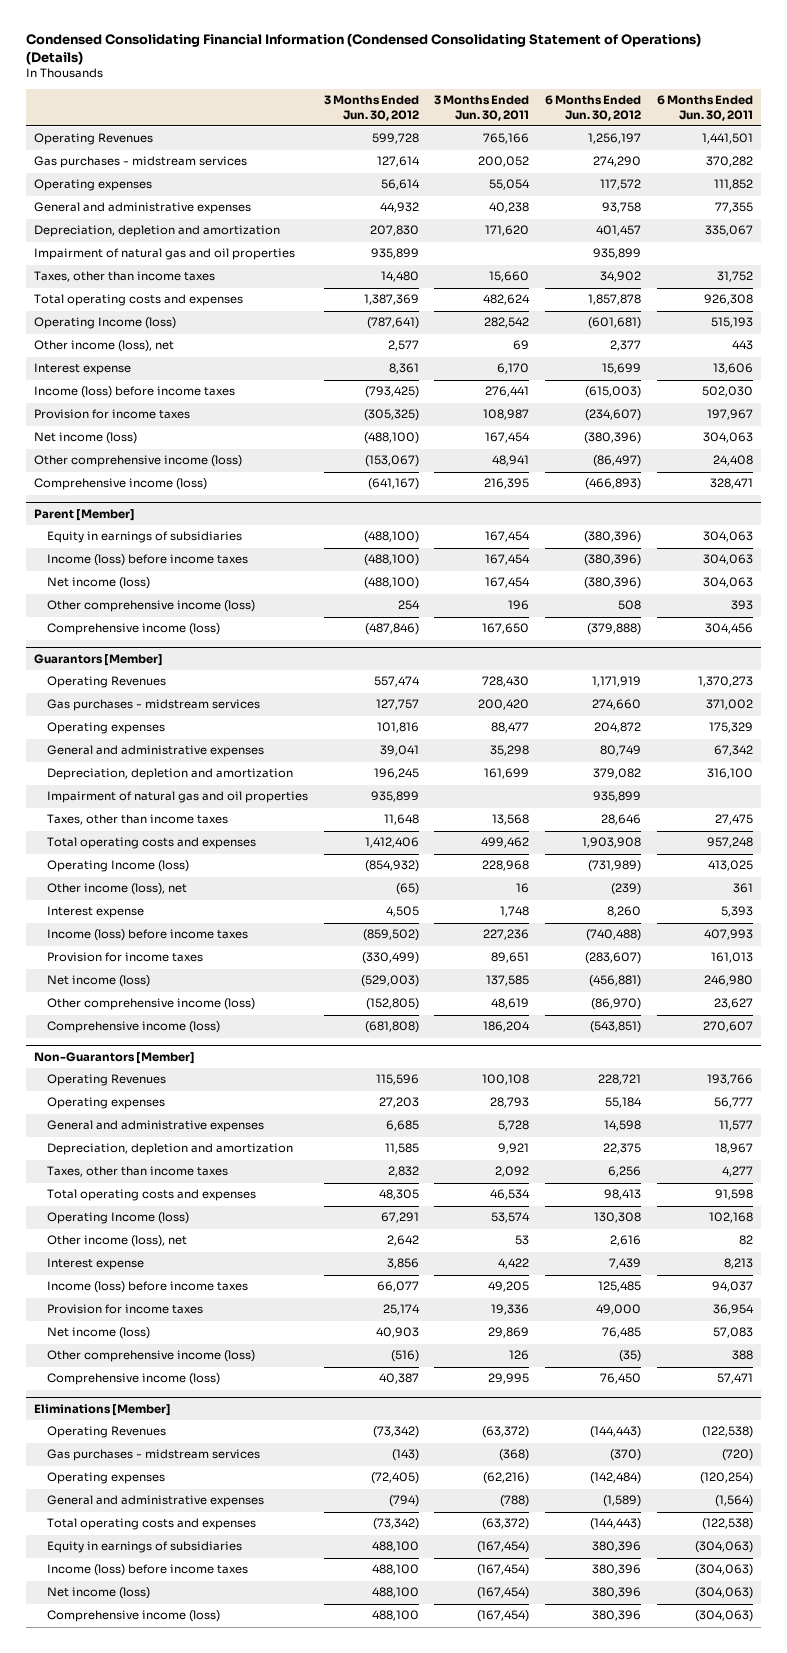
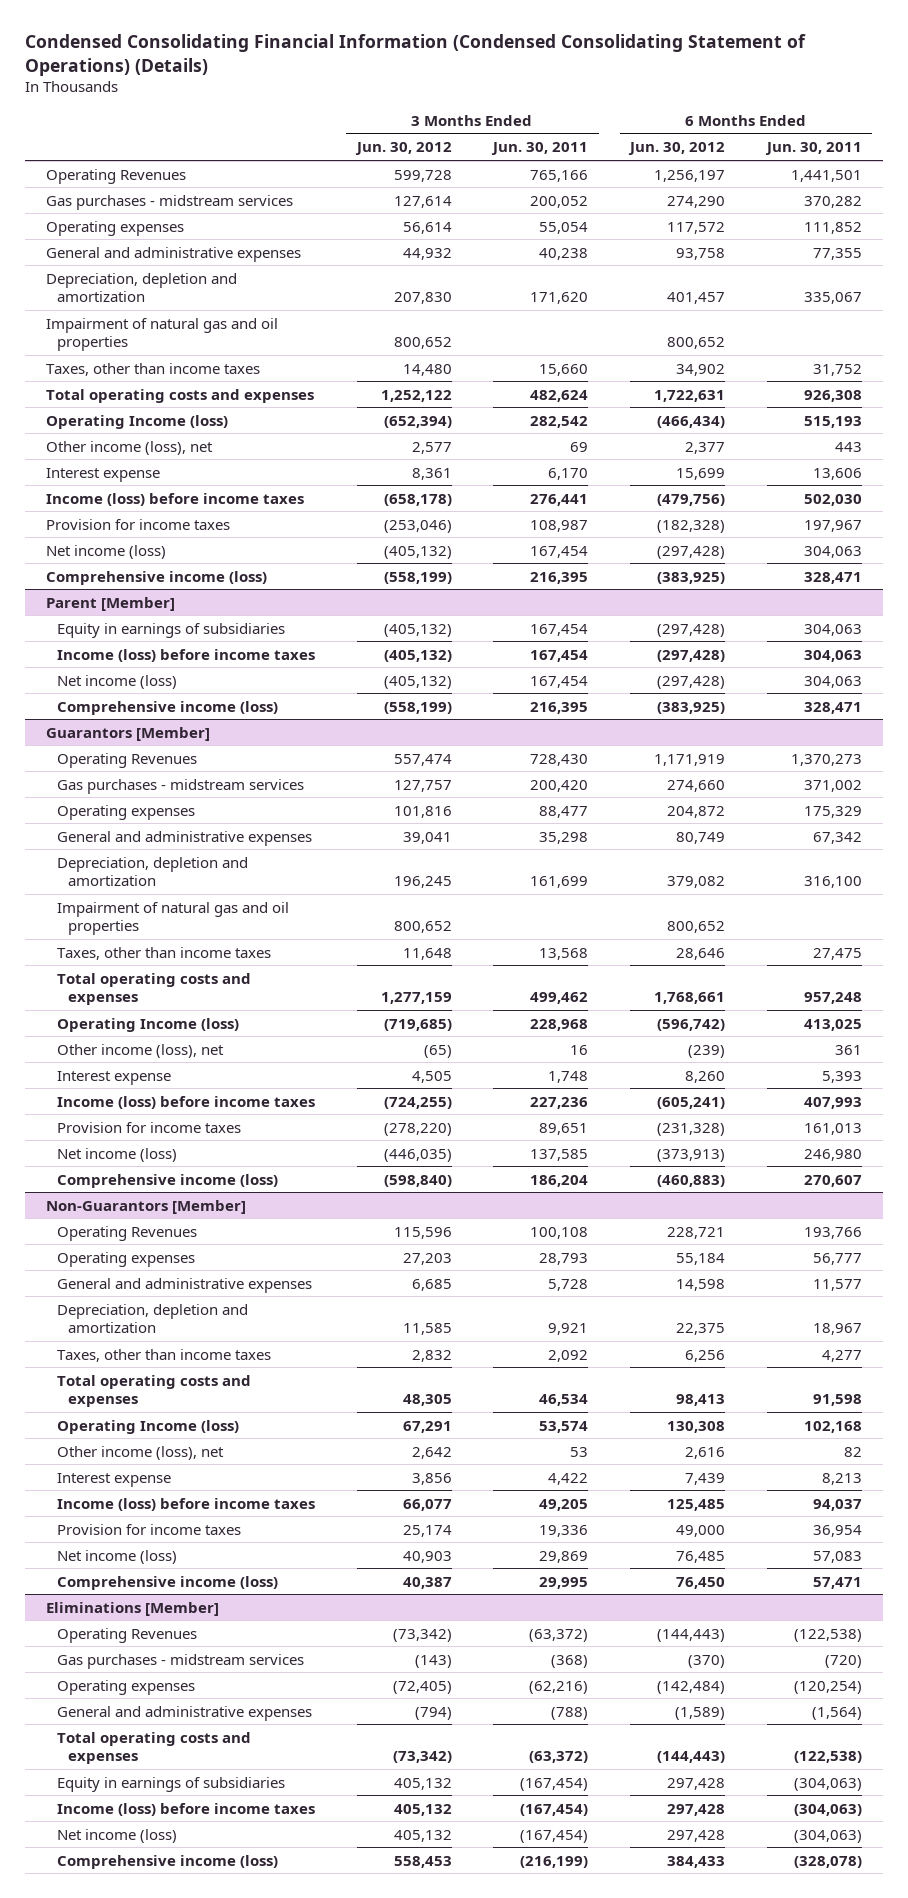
[370,248,419,260] 935,899 -> [393,336,452,349] 800,652
[593,248,642,260] 935,899 -> [667,336,726,349] 800,652
[363,294,419,306] 1,387,369 -> [380,389,452,402] 1,252,122
[588,294,642,306] 1,857,878 -> [654,389,726,402] 1,722,631
[366,317,419,330] (787,641) -> [383,415,452,428] (652,394)
[588,317,642,330] (601,681) -> [657,415,726,428] (466,434)
[34,455,243,468] Other comprehensive income (loss) -> none
[364,386,419,399] (793,425) -> [383,493,452,506] (658,178)
[585,386,642,399] (615,003) -> [657,493,726,506] (479,756)
[363,409,419,422] (305,325) -> [383,519,452,533] (253,046)
[585,409,642,422] (234,607) -> [657,519,726,533] (182,328)
[363,432,419,445] (488,100) -> [383,545,452,559] (405,132)
[584,432,642,445] (380,396) -> [657,545,726,559] (297,428)
[367,478,419,491] (641,167) -> [383,571,452,584] (558,199)
[585,478,642,491] (466,893) -> [657,571,726,584] (383,925)
[46,600,255,613] Other comprehensive income (loss) -> none
[363,531,419,544] (488,100) -> [383,623,452,637] (405,132)
[584,531,642,544] (380,396) -> [657,623,726,637] (297,428)
[363,554,419,567] (488,100) -> [383,649,452,662] (405,132)
[584,554,642,567] (380,396) -> [657,649,726,662] (297,428)
[363,577,419,590] (488,100) -> [383,675,452,689] (405,132)
[584,577,642,590] (380,396) -> [657,675,726,689] (297,428)
[364,623,419,636] (487,846) -> [383,701,452,714] (558,199)
[482,623,530,635] 167,650 -> [530,701,589,714] 216,395
[587,623,642,636] (379,888) -> [657,701,726,714] (383,925)
[705,623,754,635] 304,456 -> [803,701,862,714] 328,471
[370,791,419,803] 935,899 -> [393,920,452,933] 800,652
[593,791,642,803] 935,899 -> [667,920,726,933] 800,652
[364,837,419,849] 1,412,406 -> [380,991,452,1004] 1,277,159
[582,837,642,849] 1,903,908 -> [654,991,726,1004] 1,768,661
[364,860,419,873] (854,932) -> [383,1018,452,1031] (719,685)
[588,860,642,873] (731,989) -> [657,1018,726,1031] (596,742)
[46,998,255,1011] Other comprehensive income (loss) -> none
[362,929,419,942] (859,502) -> [383,1096,452,1109] (724,255)
[586,929,642,942] (740,488) -> [657,1096,726,1109] (605,241)
[361,952,419,965] (330,499) -> [383,1122,452,1136] (278,220)
[585,952,642,965] (283,607) -> [657,1122,726,1136] (231,328)
[360,975,419,988] (529,003) -> [383,1148,452,1162] (446,035)
[589,975,642,988] (456,881) -> [657,1148,726,1162] (373,913)
[364,1021,419,1034] (681,808) -> [383,1174,452,1187] (598,840)
[590,1021,642,1034] (543,851) -> [657,1174,726,1187] (460,883)
[46,1350,255,1363] Other comprehensive income (loss) -> none
[371,1541,419,1553] 488,100 -> [393,1777,452,1790] 405,132
[592,1541,642,1553] 380,396 -> [667,1777,726,1790] 297,428
[371,1564,419,1576] 488,100 -> [393,1803,452,1816] 405,132
[592,1564,642,1576] 380,396 -> [667,1803,726,1816] 297,428
[371,1587,419,1599] 488,100 -> [393,1829,452,1842] 405,132
[592,1587,642,1599] 380,396 -> [667,1829,726,1842] 297,428
[371,1610,419,1622] 488,100 -> [393,1855,452,1868] 558,453
[477,1610,530,1623] (167,454) -> [520,1855,589,1868] (216,199)
[592,1610,642,1622] 380,396 -> [667,1855,726,1868] 384,433
[695,1610,754,1623] (304,063) -> [793,1855,862,1868] (328,078)

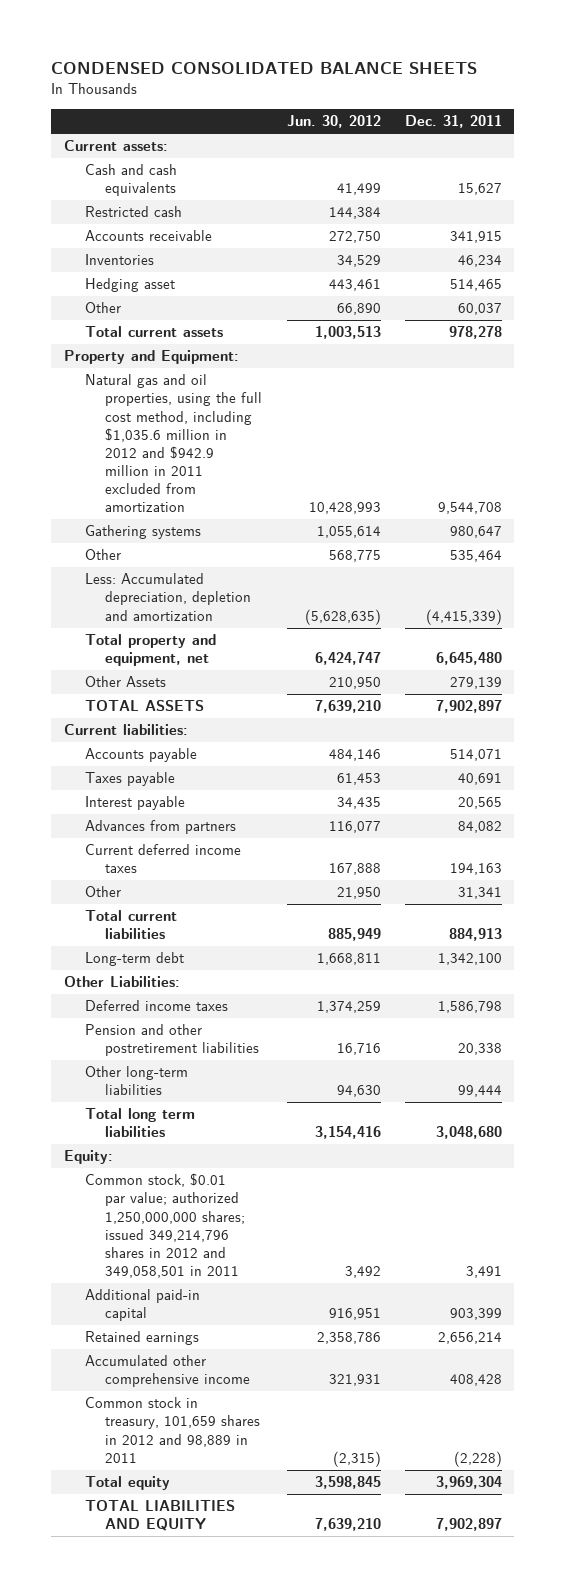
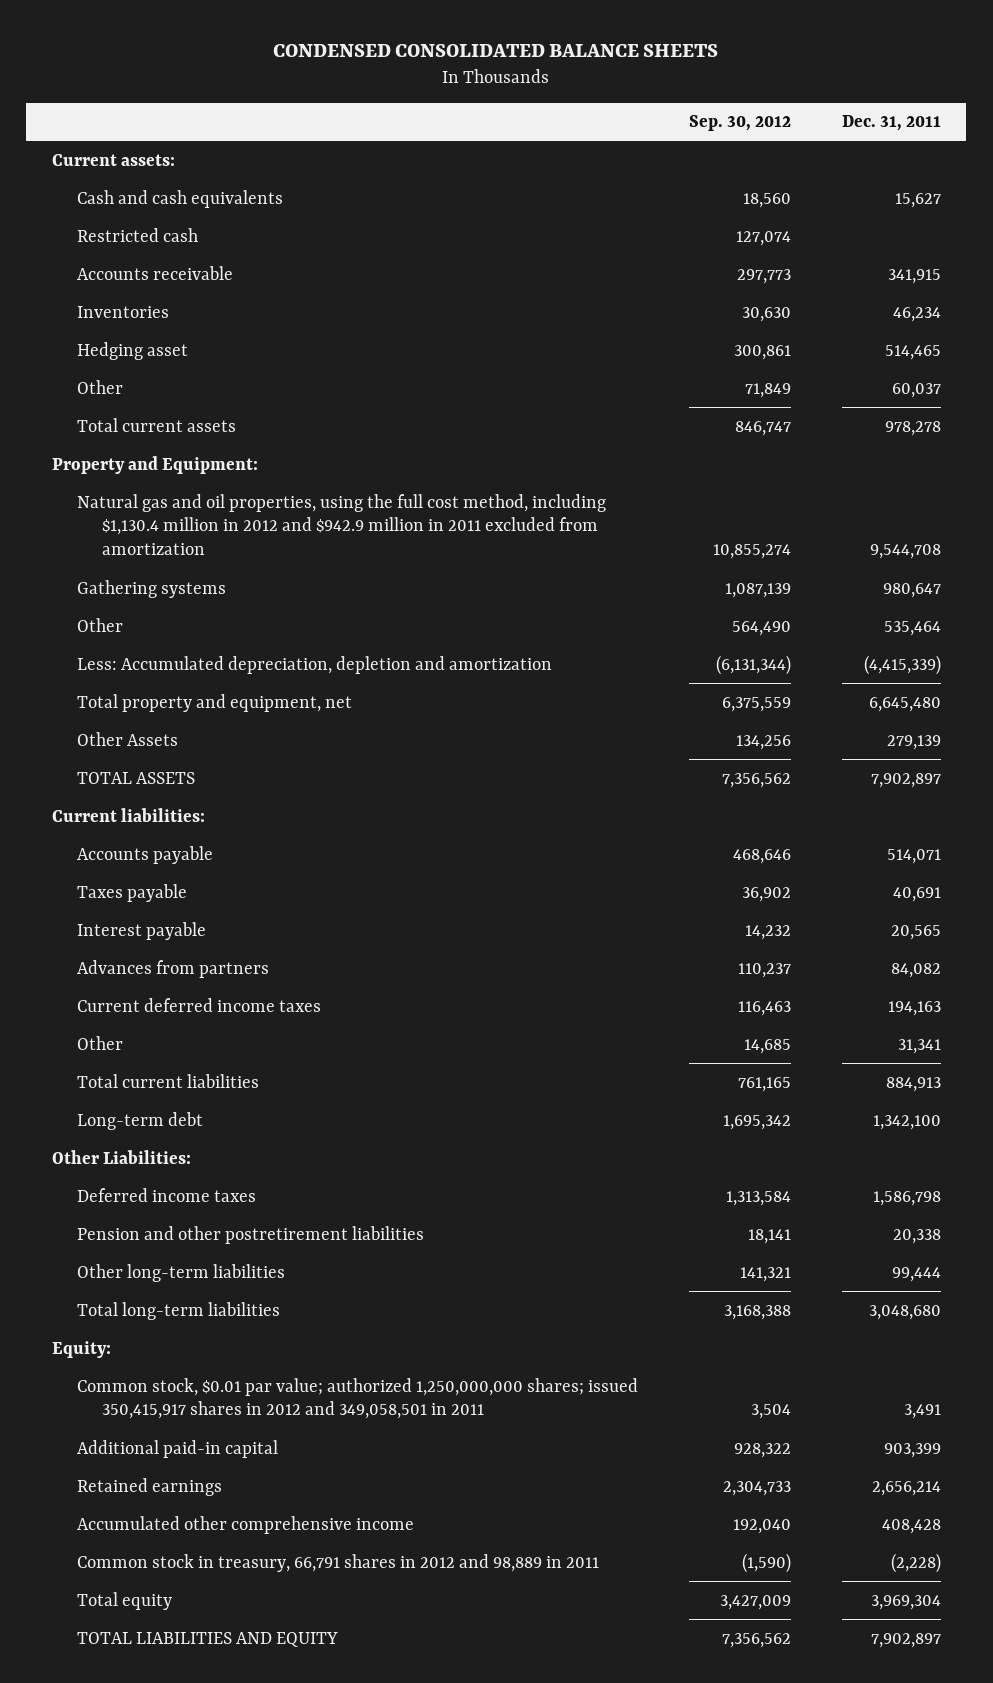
[286,115,381,129] Jun. 30, 2012 -> none
none -> [688,115,791,132] Sep. 30, 2012
[84,374,263,513] Natural gas and oil properties, using the full cost method, including $1,035.6 million in 2012 and $942.9 million in 2011 excluded from amortization -> [76,493,606,556] Natural gas and oil properties, using the full cost method, including $1,130.4 million in 2012 and $942.9 million in 2011 excluded from amortization
[84,1108,195,1138] Total long term liabilities -> [76,1301,280,1320] Total long-term liabilities
[84,1173,246,1278] Common stock, $0.01 par value; authorized 1,250,000,000 shares; issued 349,214,796 shares in 2012 and 349,058,501 in 2011 -> [76,1377,638,1420] Common stock, $0.01 par value; authorized 1,250,000,000 shares; issued 350,415,917 shares in 2012 and 349,058,501 in 2011
[84,1397,261,1463] Common stock in treasury, 101,659 shares in 2012 and 98,889 in 2011 -> [76,1553,599,1572] Common stock in treasury, 66,791 shares in 2012 and 98,889 in 2011

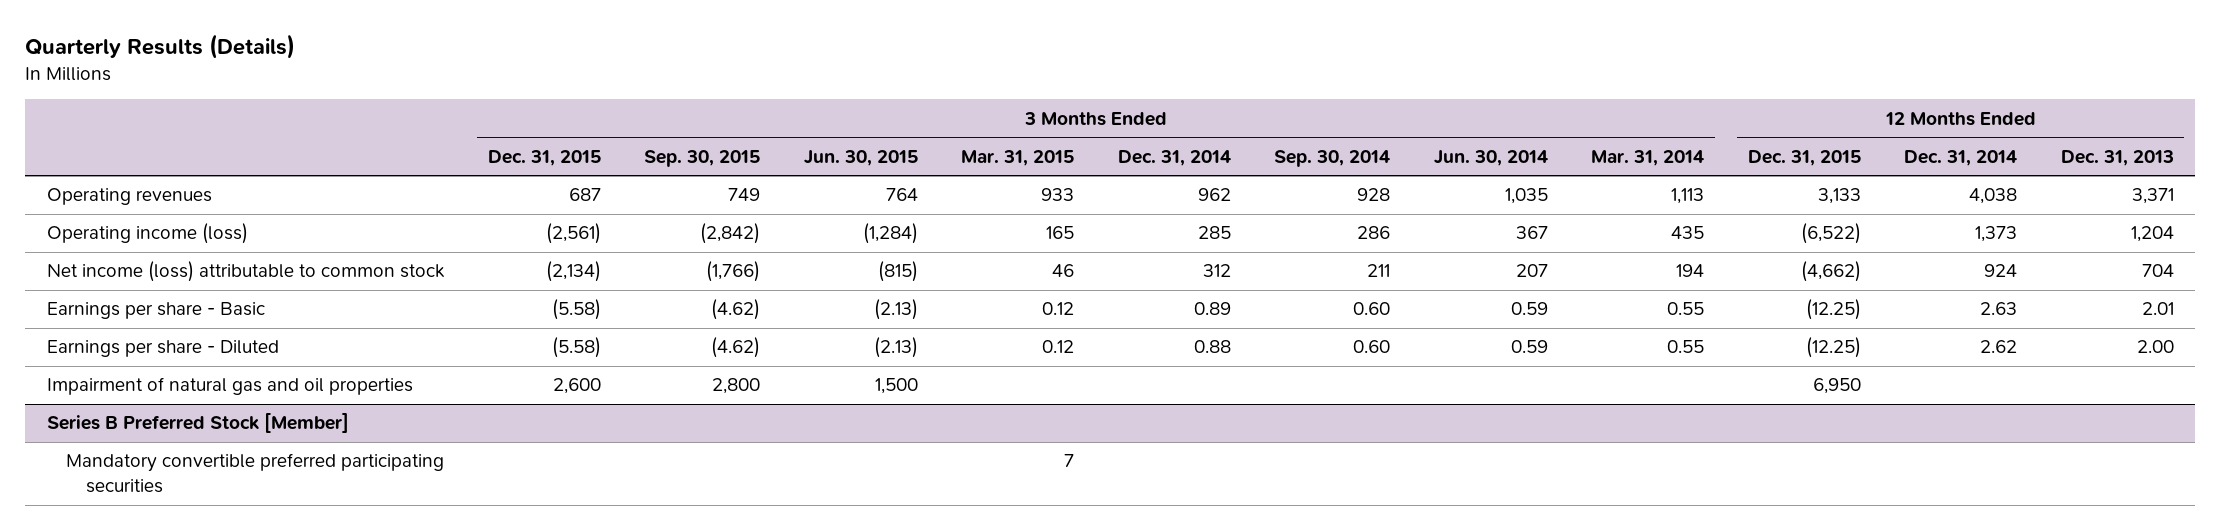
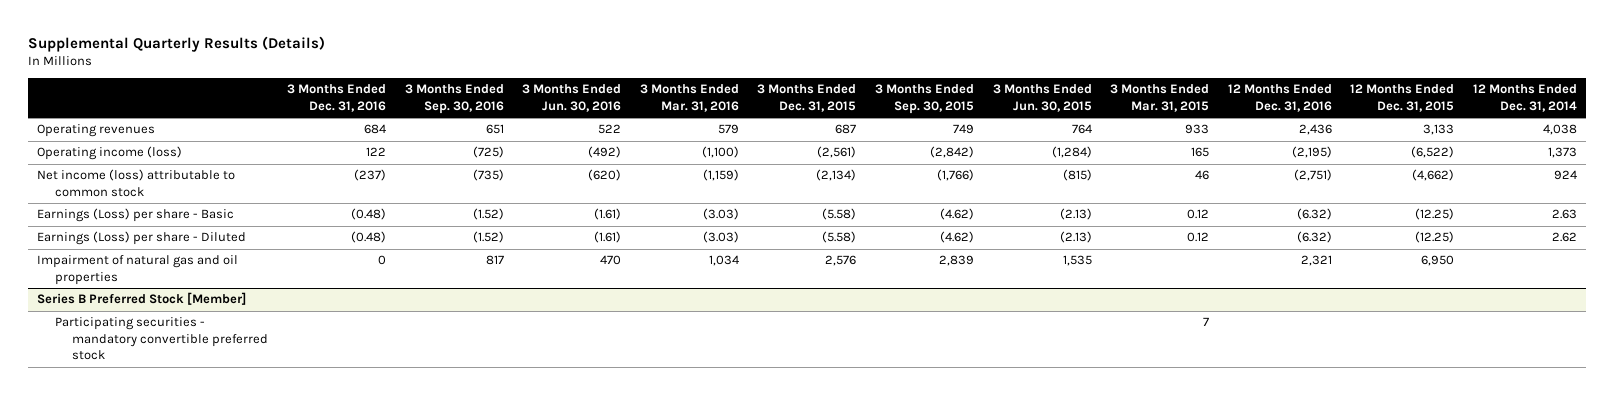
[24,34,295,60] Quarterly Results (Details) -> [27,35,325,52] Supplemental Quarterly Results (Details)
[1117,149,1231,166] Dec. 31, 2014 -> none
[1274,149,1391,167] Sep. 30, 2014 -> none
[1433,149,1548,166] Jun. 30, 2014 -> none
[1591,149,1705,166] Mar. 31, 2014 -> none
[2060,149,2174,166] Dec. 31, 2013 -> none
none -> [287,84,387,112] 3 Months Ended Dec. 31, 2016
none -> [404,84,504,114] 3 Months Ended Sep. 30, 2016
none -> [522,84,622,112] 3 Months Ended Jun. 30, 2016
none -> [639,84,739,112] 3 Months Ended Mar. 31, 2016
none -> [1227,84,1332,112] 12 Months Ended Dec. 31, 2016
[46,302,265,320] Earnings per share - Basic -> [36,208,234,223] Earnings (Loss) per share - Basic
[46,340,279,358] Earnings per share - Diluted -> [36,231,246,246] Earnings (Loss) per share - Diluted
[552,378,601,395] 2,600 -> [825,255,857,267] 2,576
[712,378,761,395] 2,800 -> [938,255,974,267] 2,839
[874,378,918,395] 1,500 -> [1062,255,1092,267] 1,535
[66,453,445,494] Mandatory convertible preferred participating securities -> [54,317,269,361] Participating securities - mandatory convertible preferred stock

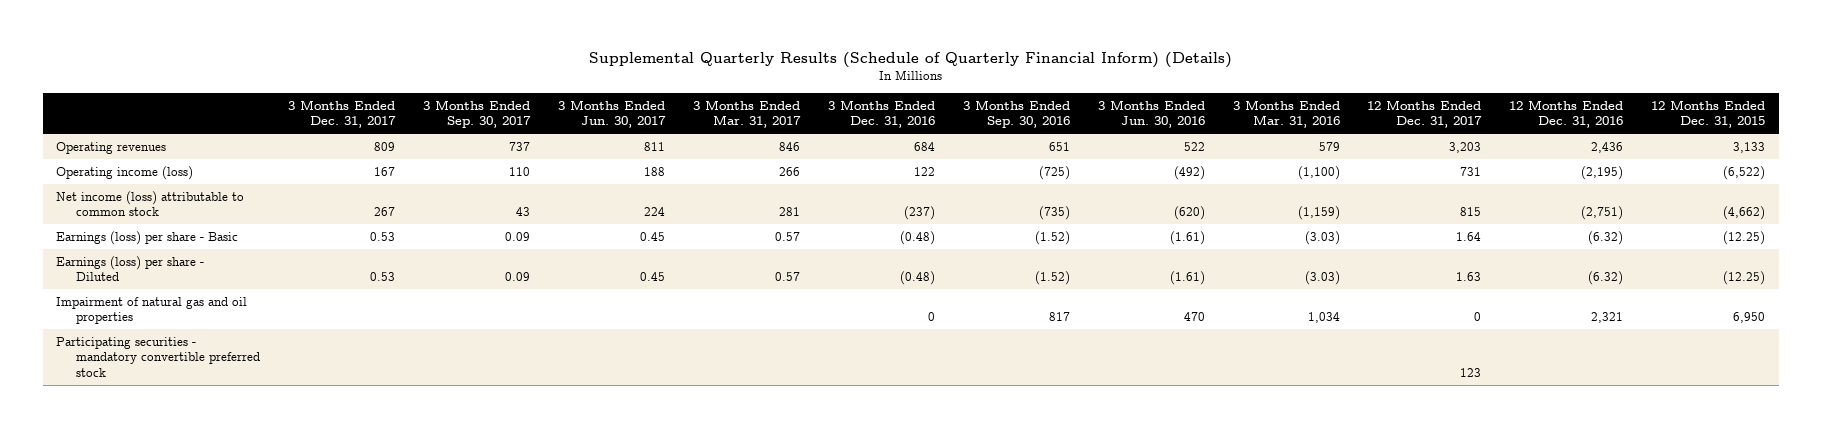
[27,35,325,52] Supplemental Quarterly Results (Details) -> [588,51,1232,68] Supplemental Quarterly Results (Schedule of Quarterly Financial Inform) (Details)
[757,84,857,112] 3 Months Ended Dec. 31, 2015 -> none
[874,84,974,114] 3 Months Ended Sep. 30, 2015 -> none
[992,84,1092,112] 3 Months Ended Jun. 30, 2015 -> none
[1110,84,1210,112] 3 Months Ended Mar. 31, 2015 -> none
[1472,84,1577,112] 12 Months Ended Dec. 31, 2014 -> none
none -> [288,99,397,129] 3 Months Ended Dec. 31, 2017
none -> [422,99,531,129] 3 Months Ended Sep. 30, 2017
none -> [557,99,666,129] 3 Months Ended Jun. 30, 2017
none -> [692,99,801,129] 3 Months Ended Mar. 31, 2017
none -> [1367,99,1483,129] 12 Months Ended Dec. 31, 2017
[36,208,234,223] Earnings (Loss) per share - Basic -> [56,230,239,245] Earnings (loss) per share - Basic
[36,231,246,246] Earnings (Loss) per share - Diluted -> [56,255,205,282] Earnings (loss) per share - Diluted
[36,292,246,306] Series B Preferred Stock [Member] -> none

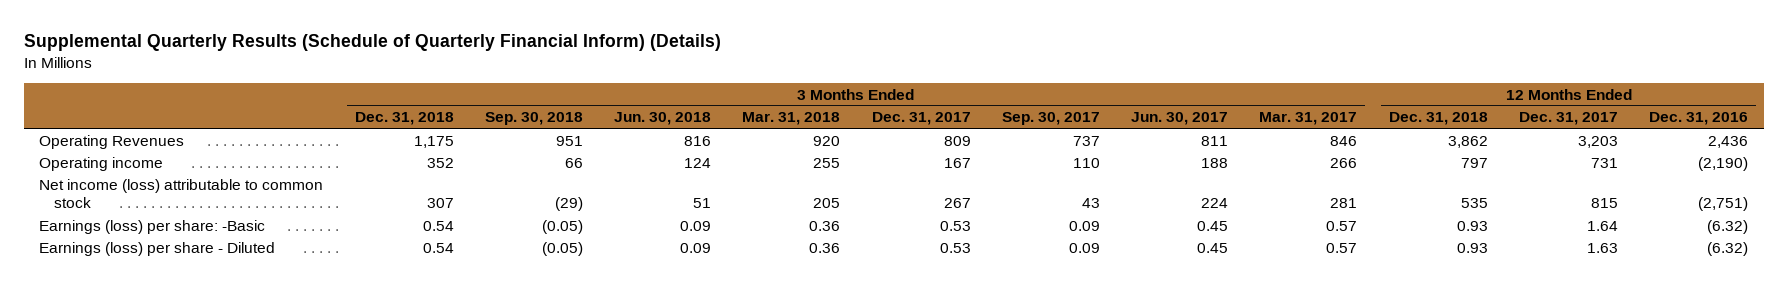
[827,99,935,129] 3 Months Ended Dec. 31, 2016 -> none
[962,99,1070,129] 3 Months Ended Sep. 30, 2016 -> none
[1097,99,1205,129] 3 Months Ended Jun. 30, 2016 -> none
[1232,99,1340,129] 3 Months Ended Mar. 31, 2016 -> none
[1651,99,1766,129] 12 Months Ended Dec. 31, 2015 -> none
none -> [354,112,454,126] Dec. 31, 2018
none -> [484,112,583,126] Sep. 30, 2018
none -> [614,112,712,126] Jun. 30, 2018
none -> [742,112,841,126] Mar. 31, 2018
none -> [1388,112,1488,126] Dec. 31, 2018
[56,141,167,154] Operating revenues -> [39,134,185,149] Operating Revenues
[56,165,194,180] Operating income (loss) -> [39,156,164,171] Operating income
[1581,165,1624,180] (2,195) -> [1698,156,1749,171] (2,190)
[56,230,239,245] Earnings (loss) per share - Basic -> [39,219,266,234] Earnings (loss) per share: -Basic
[56,296,248,325] Impairment of natural gas and oil properties -> none
[56,336,261,377] Participating securities - mandatory convertible preferred stock -> none

